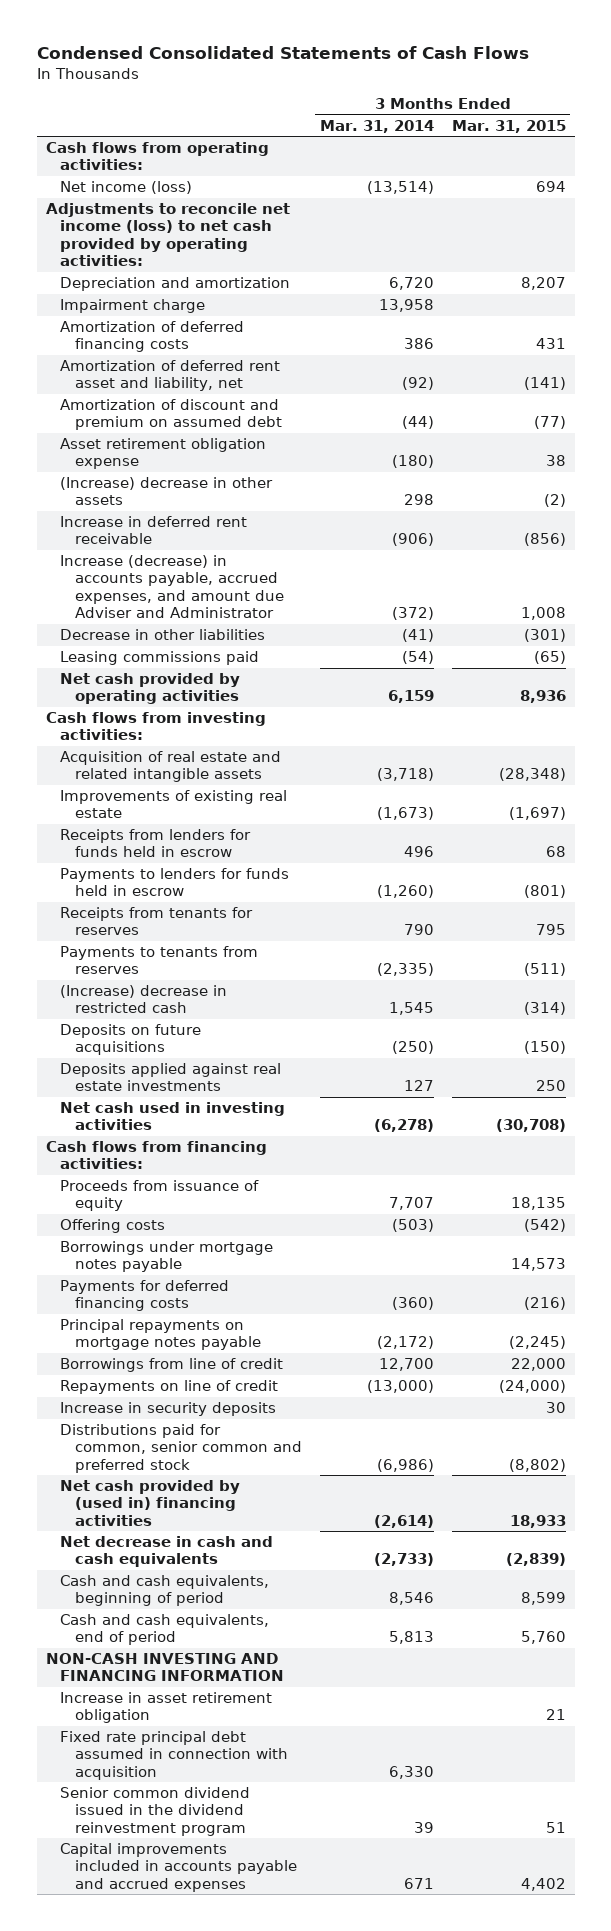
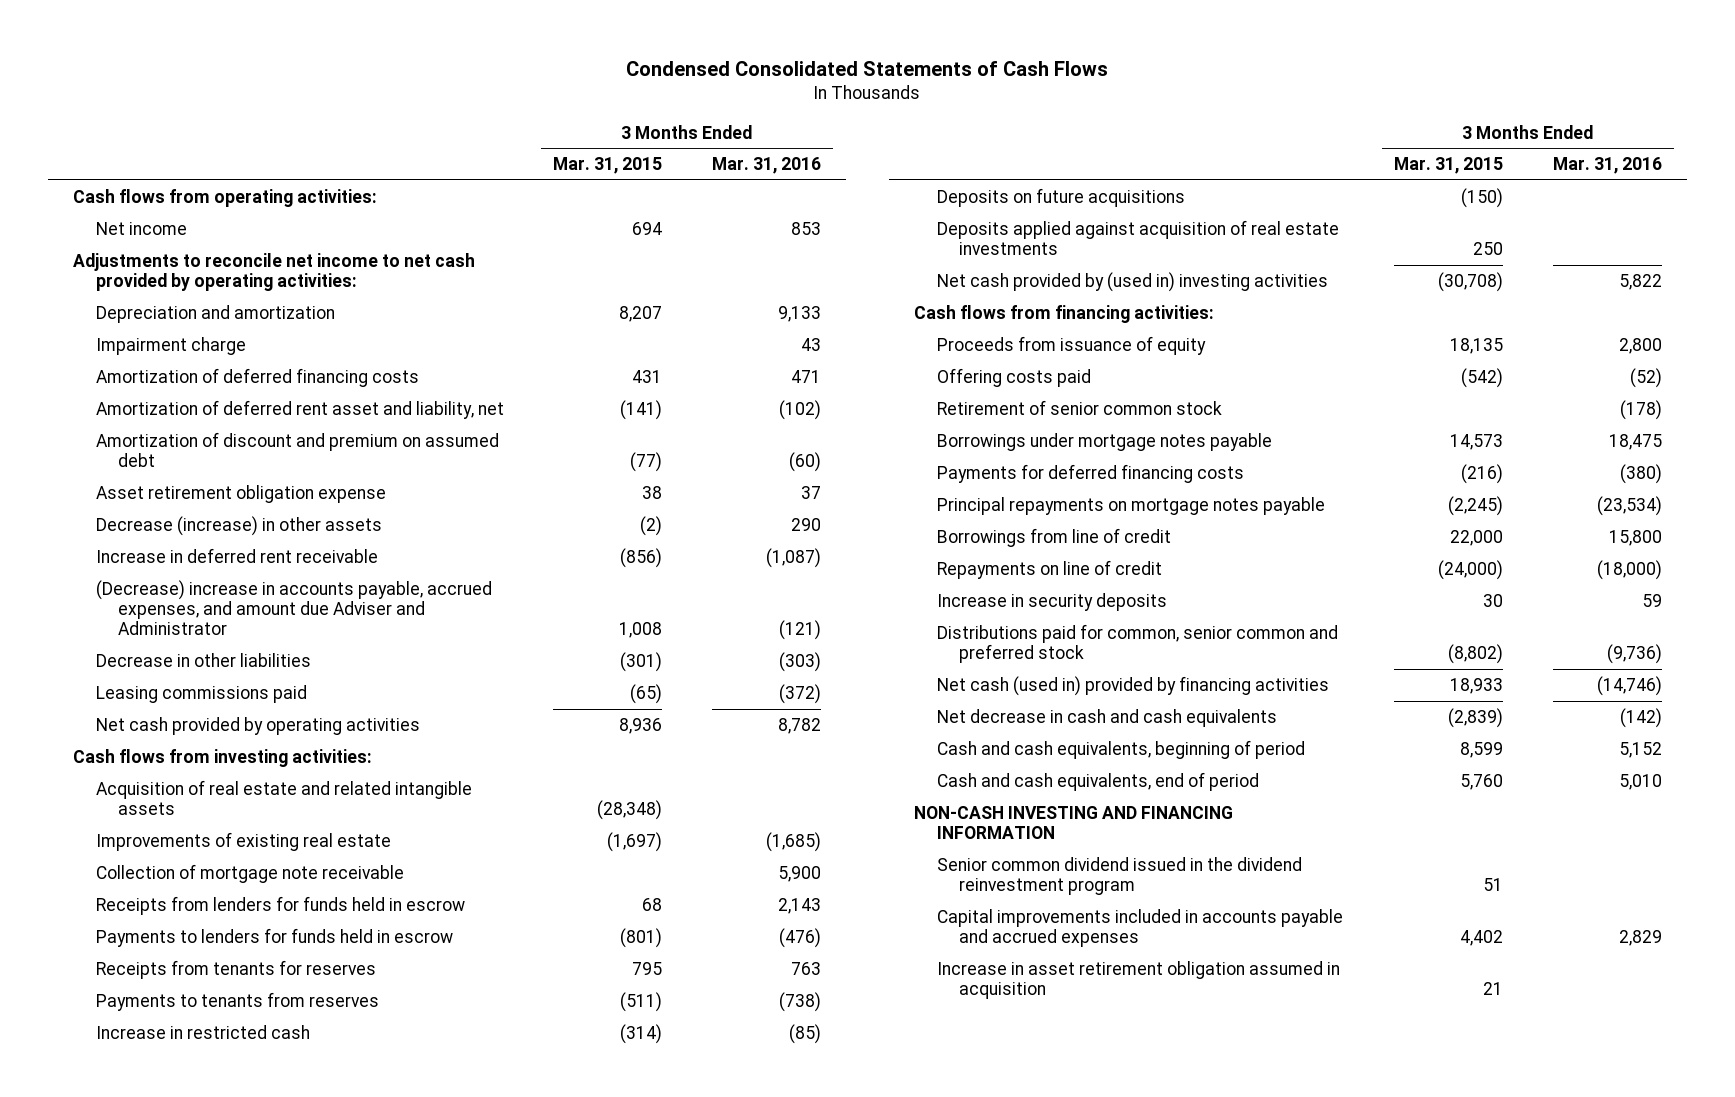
[319,119,434,133] Mar. 31, 2014 -> none
none -> [711,157,821,175] Mar. 31, 2016
[60,181,193,195] Net income (loss) -> [95,221,187,235] Net income
[45,203,290,267] Adjustments to reconcile net income (loss) to net cash provided by operating activities: -> [73,252,476,292] Adjustments to reconcile net income to net cash provided by operating activities:
[60,477,274,506] (Increase) decrease in other assets -> [95,515,382,536] Decrease (increase) in other assets
[60,555,284,619] Increase (decrease) in accounts payable, accrued expenses, and amount due Adviser and Administrator -> [95,579,492,636] (Decrease) increase in accounts payable, accrued expenses, and amount due Adviser and Administrator
none -> [95,863,404,883] Collection of mortgage note receivable
[60,985,228,1014] (Increase) decrease in restricted cash -> [95,1024,310,1039] Increase in restricted cash
[60,1063,282,1092] Deposits applied against real estate investments -> [936,219,1339,256] Deposits applied against acquisition of real estate investments
[60,1102,286,1131] Net cash used in investing activities -> [936,271,1328,292] Net cash provided by (used in) investing activities
[60,1219,166,1234] Offering costs -> [936,367,1091,387] Offering costs paid
none -> [936,399,1222,415] Retirement of senior common stock
[60,1480,241,1526] Net cash provided by (used in) financing activities -> [936,675,1329,696] Net cash (used in) provided by financing activities
[60,1692,273,1724] Increase in asset retirement obligation -> none
[60,1731,288,1780] Fixed rate principal debt assumed in connection with acquisition -> none
none -> [936,960,1340,1000] Increase in asset retirement obligation assumed in acquisition

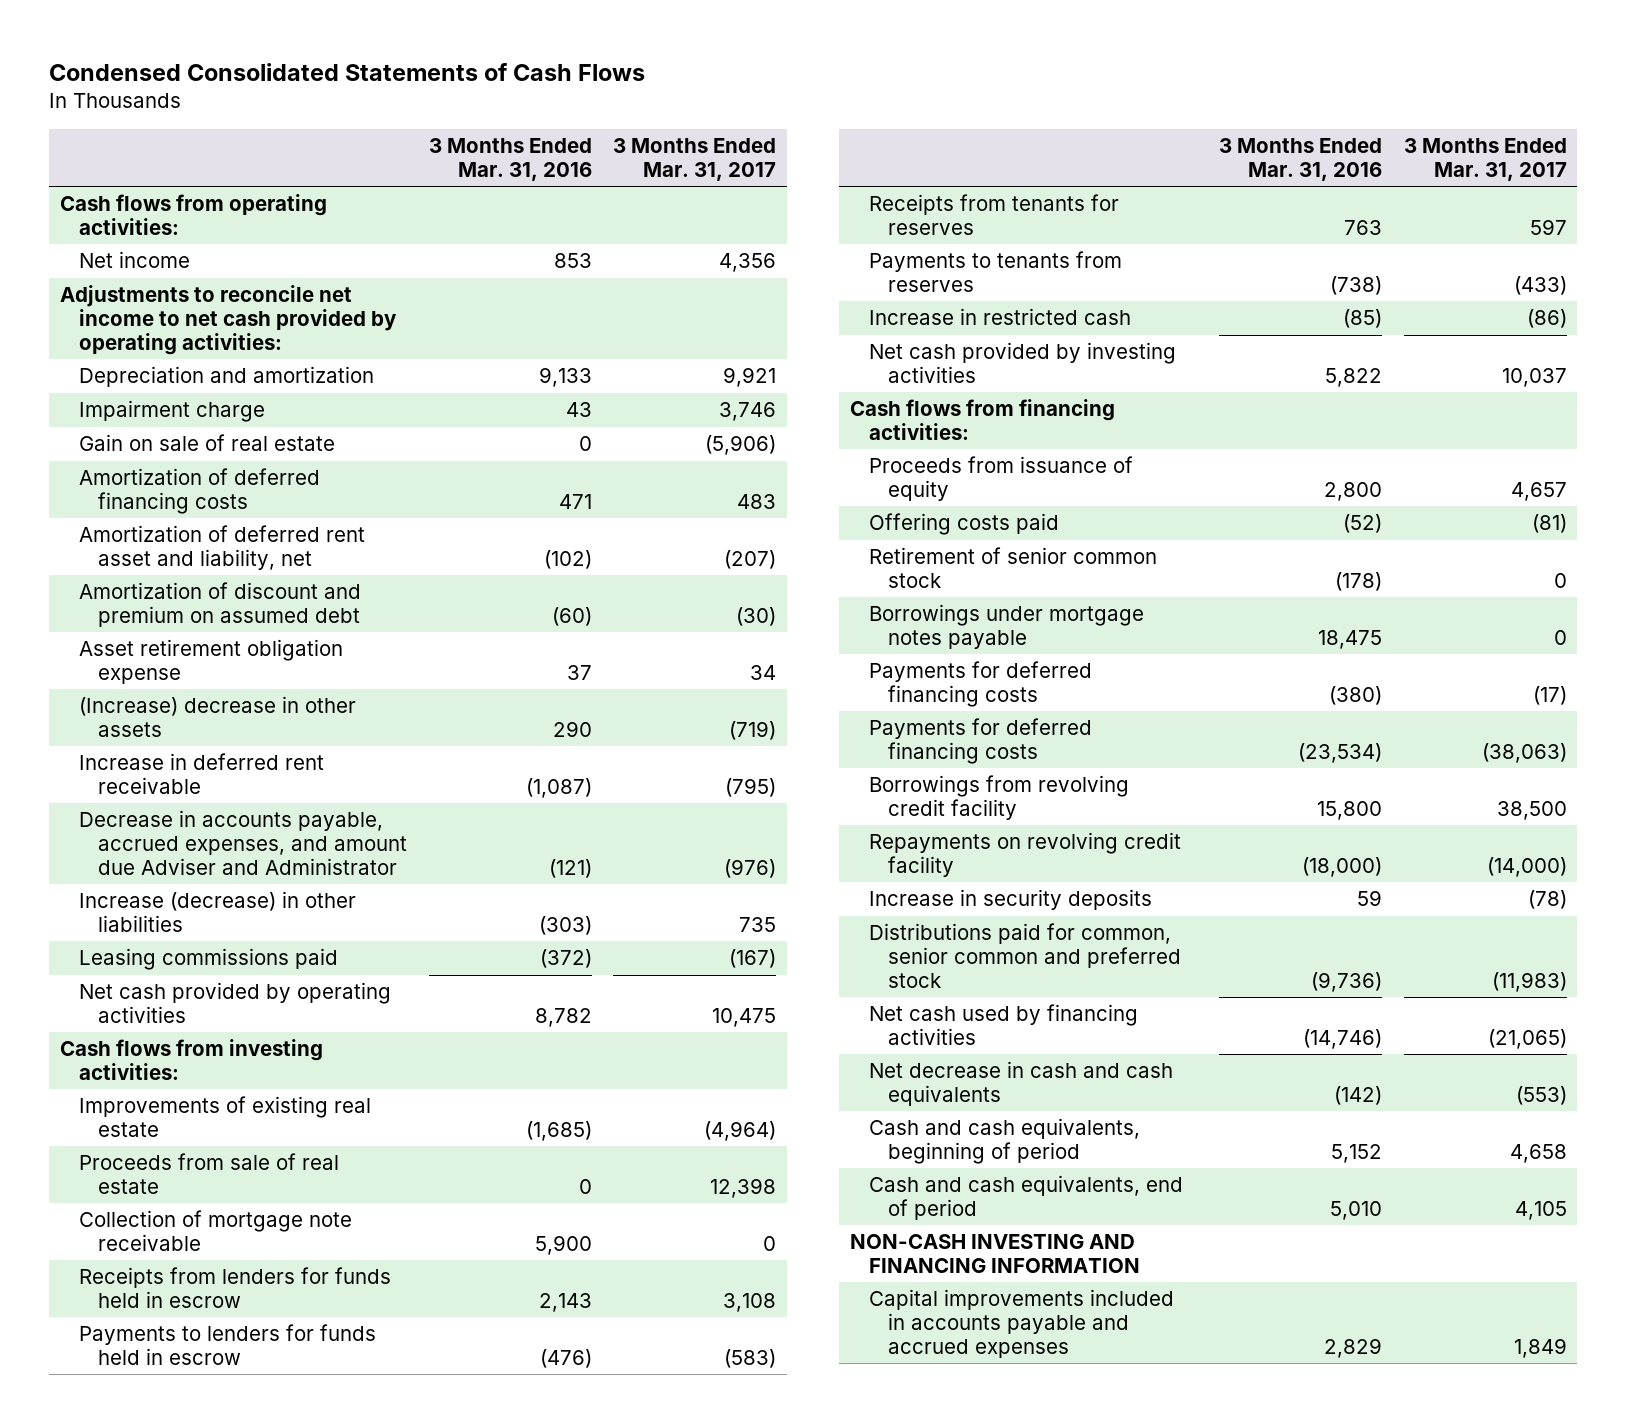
[553,157,663,175] Mar. 31, 2015 -> none
none -> [613,138,777,182] 3 Months Ended Mar. 31, 2017
none -> [78,434,335,452] Gain on sale of real estate
[95,515,382,536] Decrease (increase) in other assets -> [78,696,356,738] (Increase) decrease in other assets
[95,579,492,636] (Decrease) increase in accounts payable, accrued expenses, and amount due Adviser and Administrator -> [78,810,407,875] Decrease in accounts payable, accrued expenses, and amount due Adviser and Administrator
[95,652,311,667] Decrease in other liabilities -> [78,891,356,933] Increase (decrease) in other liabilities
[95,779,472,816] Acquisition of real estate and related intangible assets -> none
none -> [78,1153,339,1195] Proceeds from sale of real estate
[936,187,1185,207] Deposits on future acquisitions -> none
[936,219,1339,256] Deposits applied against acquisition of real estate investments -> none
[936,271,1328,292] Net cash provided by (used in) investing activities -> [868,342,1176,384] Net cash provided by investing activities
[936,496,1325,515] Principal repayments on mortgage notes payable -> [868,718,1092,765] Payments for deferred financing costs
[936,527,1171,547] Borrowings from line of credit -> [868,775,1129,821] Borrowings from revolving credit facility
[936,559,1162,579] Repayments on line of credit -> [868,832,1181,878] Repayments on revolving credit facility
[936,675,1329,696] Net cash (used in) provided by financing activities -> [868,1004,1138,1046] Net cash used by financing activities
[936,856,1302,896] Senior common dividend issued in the dividend reinvestment program -> none
[936,960,1340,1000] Increase in asset retirement obligation assumed in acquisition -> none

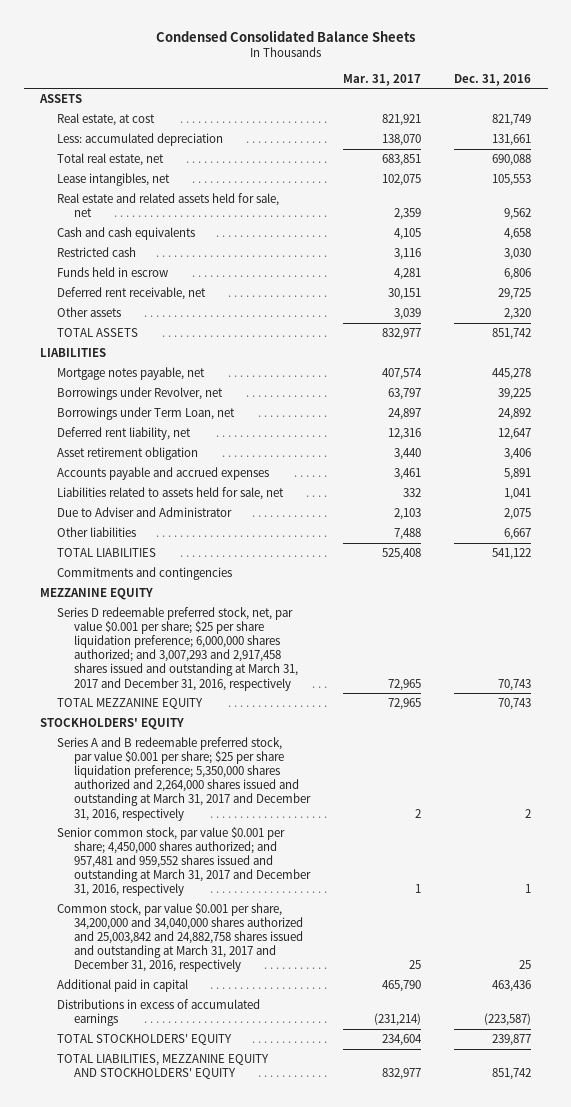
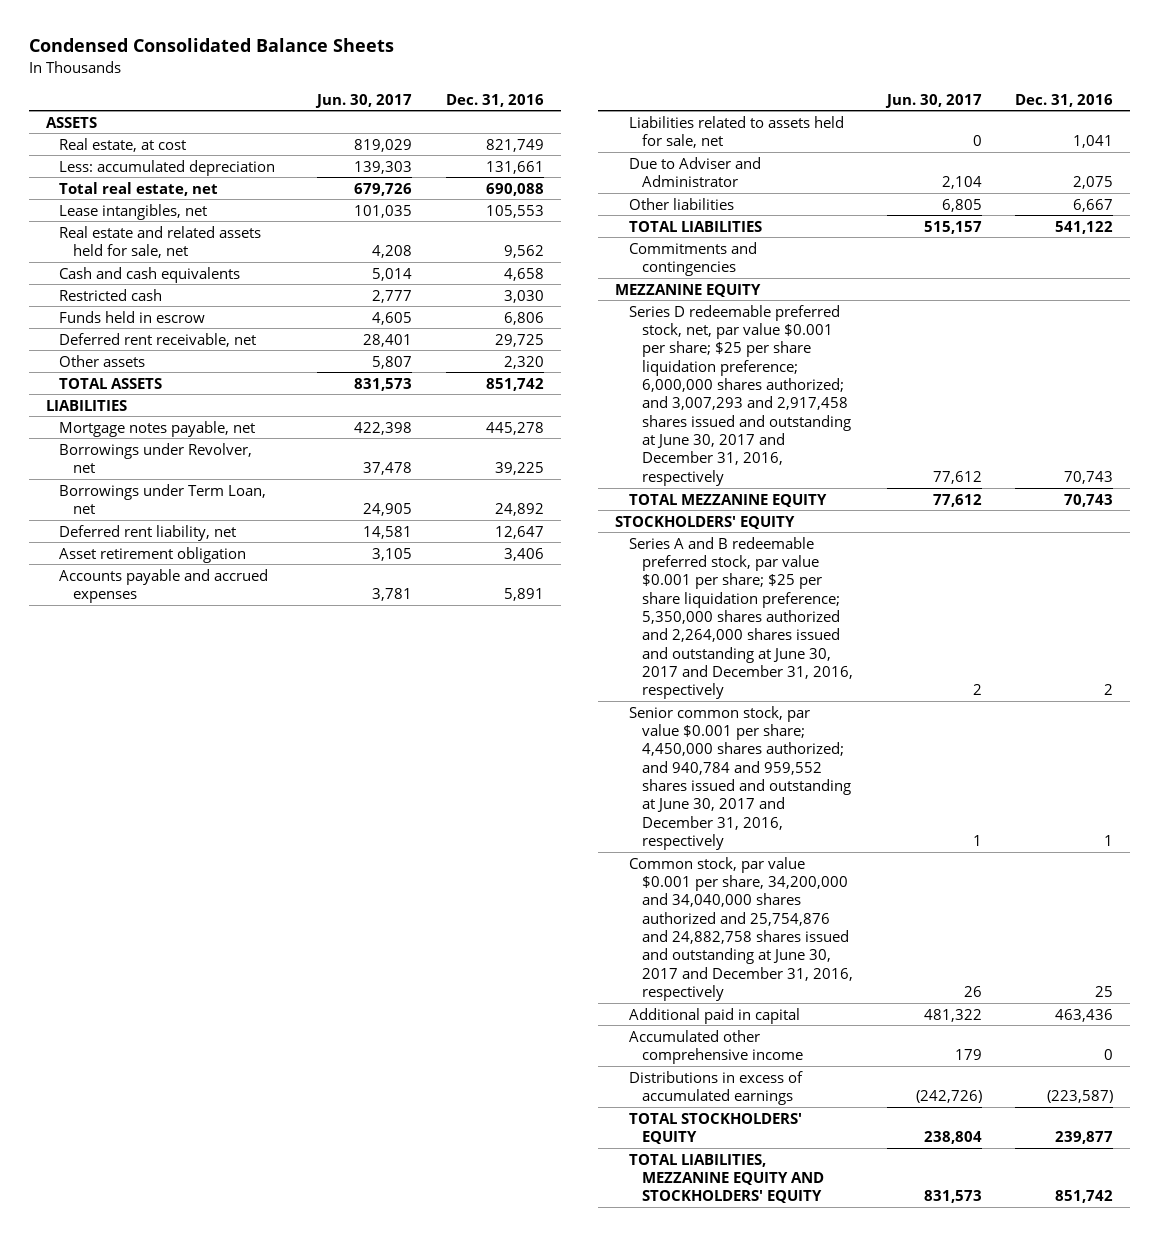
[343,73,422,86] Mar. 31, 2017 -> none
none -> [315,93,413,108] Jun. 30, 2017
[57,607,299,691] Series D redeemable preferred stock, net, par value $0.001 per share; $25 per share liquidation preference; 6,000,000 shares authorized; and 3,007,293 and 2,917,458 shares issued and outstanding at March 31, 2017 and December 31, 2016, respectively -> [628,304,852,486] Series D redeemable preferred stock, net, par value $0.001 per share; $25 per share liquidation preference; 6,000,000 shares authorized; and 3,007,293 and 2,917,458 shares issued and outstanding at June 30, 2017 and December 31, 2016, respectively
[57,737,312,821] Series A and B redeemable preferred stock, par value $0.001 per share; $25 per share liquidation preference; 5,350,000 shares authorized and 2,264,000 shares issued and outstanding at March 31, 2017 and December 31, 2016, respectively -> [628,536,854,700] Series A and B redeemable preferred stock, par value $0.001 per share; $25 per share liquidation preference; 5,350,000 shares authorized and 2,264,000 shares issued and outstanding at June 30, 2017 and December 31, 2016, respectively
[57,827,312,897] Senior common stock, par value $0.001 per share; 4,450,000 shares authorized; and 957,481 and 959,552 shares issued and outstanding at March 31, 2017 and December 31, 2016, respectively -> [628,705,852,851] Senior common stock, par value $0.001 per share; 4,450,000 shares authorized; and 940,784 and 959,552 shares issued and outstanding at June 30, 2017 and December 31, 2016, respectively
[57,903,304,973] Common stock, par value $0.001 per share, 34,200,000 and 34,040,000 shares authorized and 25,003,842 and 24,882,758 shares issued and outstanding at March 31, 2017 and December 31, 2016, respectively -> [628,856,854,1002] Common stock, par value $0.001 per share, 34,200,000 and 34,040,000 shares authorized and 25,754,876 and 24,882,758 shares issued and outstanding at June 30, 2017 and December 31, 2016, respectively
none -> [628,1029,804,1064] Accumulated other comprehensive income

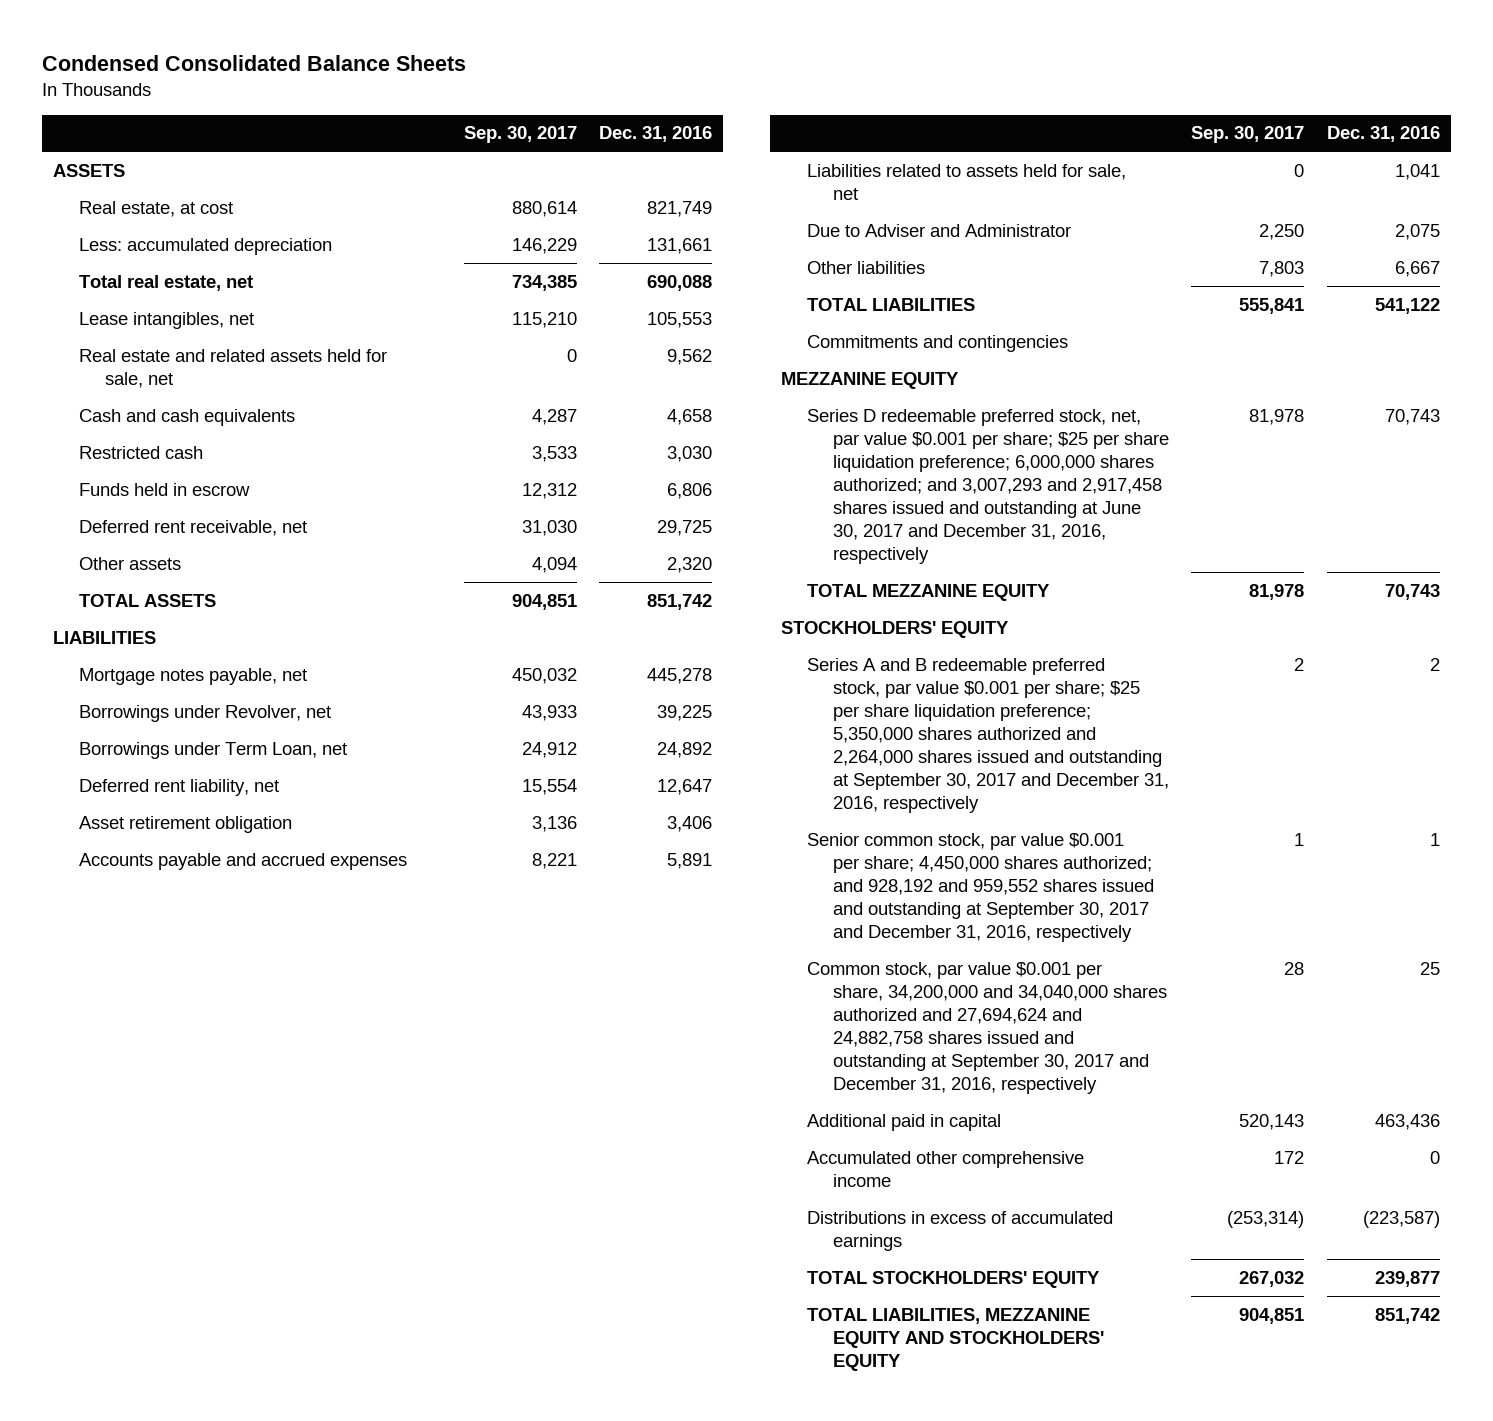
[315,93,413,108] Jun. 30, 2017 -> none
none -> [463,126,577,144] Sep. 30, 2017
[628,536,854,700] Series A and B redeemable preferred stock, par value $0.001 per share; $25 per share liquidation preference; 5,350,000 shares authorized and 2,264,000 shares issued and outstanding at June 30, 2017 and December 31, 2016, respectively -> [806,657,1169,814] Series A and B redeemable preferred stock, par value $0.001 per share; $25 per share liquidation preference; 5,350,000 shares authorized and 2,264,000 shares issued and outstanding at September 30, 2017 and December 31, 2016, respectively
[628,705,852,851] Senior common stock, par value $0.001 per share; 4,450,000 shares authorized; and 940,784 and 959,552 shares issued and outstanding at June 30, 2017 and December 31, 2016, respectively -> [806,832,1154,943] Senior common stock, par value $0.001 per share; 4,450,000 shares authorized; and 928,192 and 959,552 shares issued and outstanding at September 30, 2017 and December 31, 2016, respectively
[628,856,854,1002] Common stock, par value $0.001 per share, 34,200,000 and 34,040,000 shares authorized and 25,754,876 and 24,882,758 shares issued and outstanding at June 30, 2017 and December 31, 2016, respectively -> [806,961,1167,1095] Common stock, par value $0.001 per share, 34,200,000 and 34,040,000 shares authorized and 27,694,624 and 24,882,758 shares issued and outstanding at September 30, 2017 and December 31, 2016, respectively

